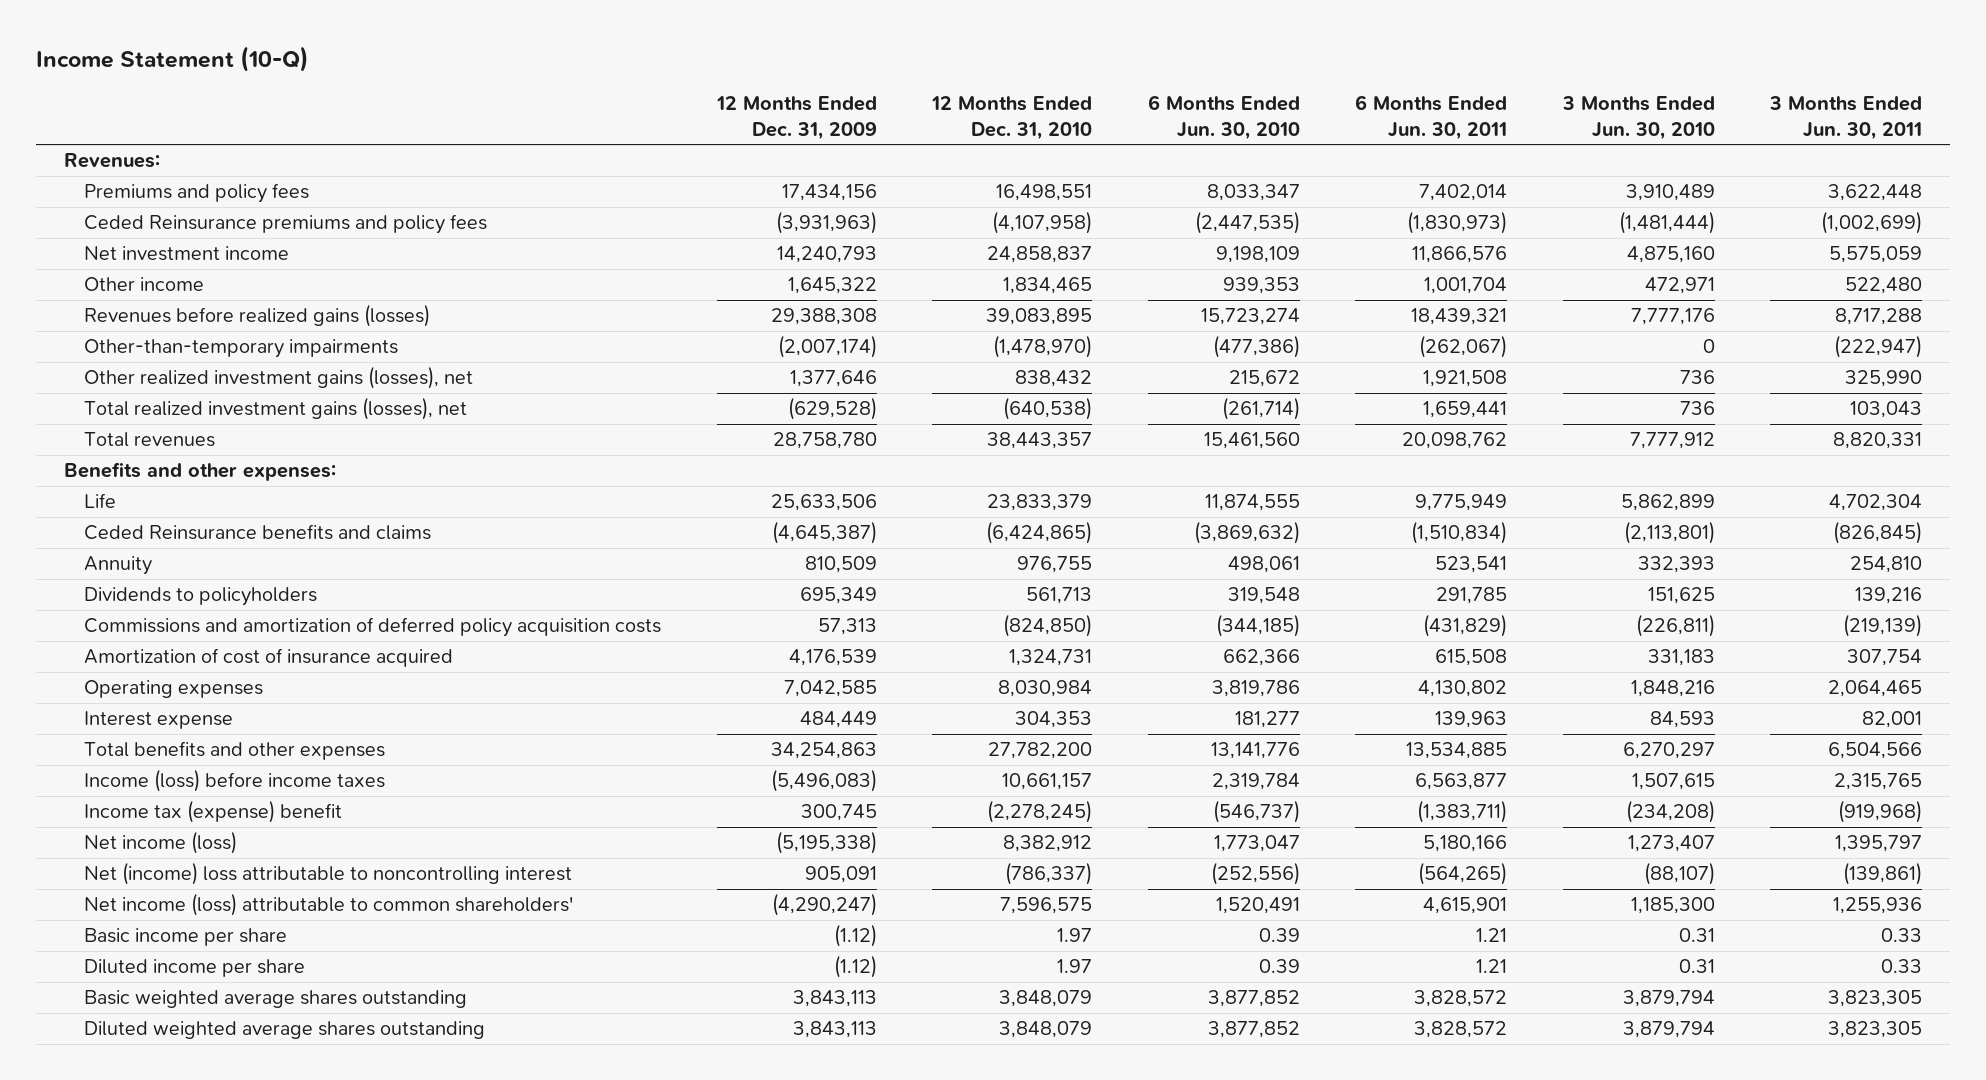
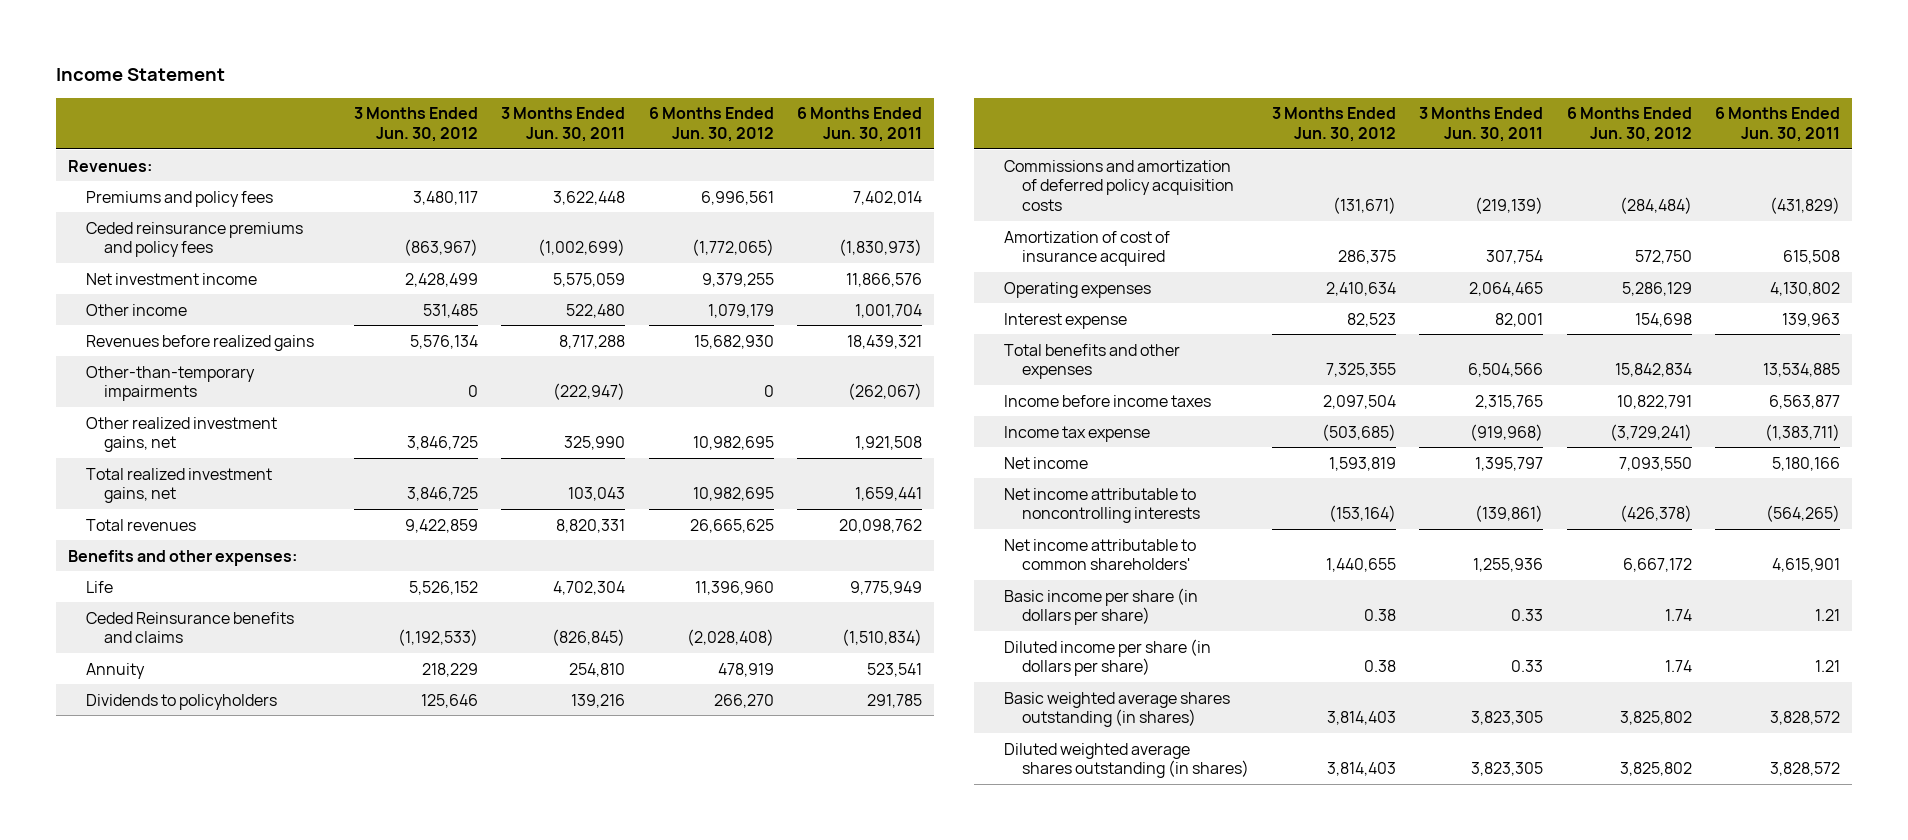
[35,46,309,73] Income Statement (10-Q) -> [56,68,226,82] Income Statement
[715,95,877,140] 12 Months Ended Dec. 31, 2009 -> none
[931,95,1093,140] 12 Months Ended Dec. 31, 2010 -> none
[1147,94,1300,140] 6 Months Ended Jun. 30, 2010 -> none
[1561,95,1715,140] 3 Months Ended Jun. 30, 2010 -> none
none -> [354,107,479,142] 3 Months Ended Jun. 30, 2012
none -> [648,107,774,142] 6 Months Ended Jun. 30, 2012
[84,214,488,235] Ceded Reinsurance premiums and policy fees -> [85,221,303,258] Ceded reinsurance premiums and policy fees
[84,304,431,328] Revenues before realized gains (losses) -> [85,334,314,351] Revenues before realized gains
[84,366,474,390] Other realized investment gains (losses), net -> [85,416,277,453] Other realized investment gains, net
[84,397,468,421] Total realized investment gains (losses), net -> [85,467,272,504] Total realized investment gains, net
[84,769,386,793] Income (loss) before income taxes -> [1003,394,1211,407] Income before income taxes
[84,800,343,824] Income tax (expense) benefit -> [1003,425,1150,442] Income tax expense
[84,831,238,855] Net income (loss) -> [1003,456,1088,469] Net income
[84,862,573,886] Net (income) loss attributable to noncontrolling interest -> [1003,487,1200,524] Net income attributable to noncontrolling interests
[84,893,574,917] Net income (loss) attributable to common shareholders' -> [1003,538,1196,571] Net income attributable to common shareholders'
[84,928,288,947] Basic income per share -> [1003,587,1198,626] Basic income per share (in dollars per share)
[84,959,306,978] Diluted income per share -> [1003,638,1211,677] Diluted income per share (in dollars per share)
[84,990,468,1009] Basic weighted average shares outstanding -> [1003,691,1230,728] Basic weighted average shares outstanding (in shares)
[84,1021,486,1040] Diluted weighted average shares outstanding -> [1003,742,1249,779] Diluted weighted average shares outstanding (in shares)

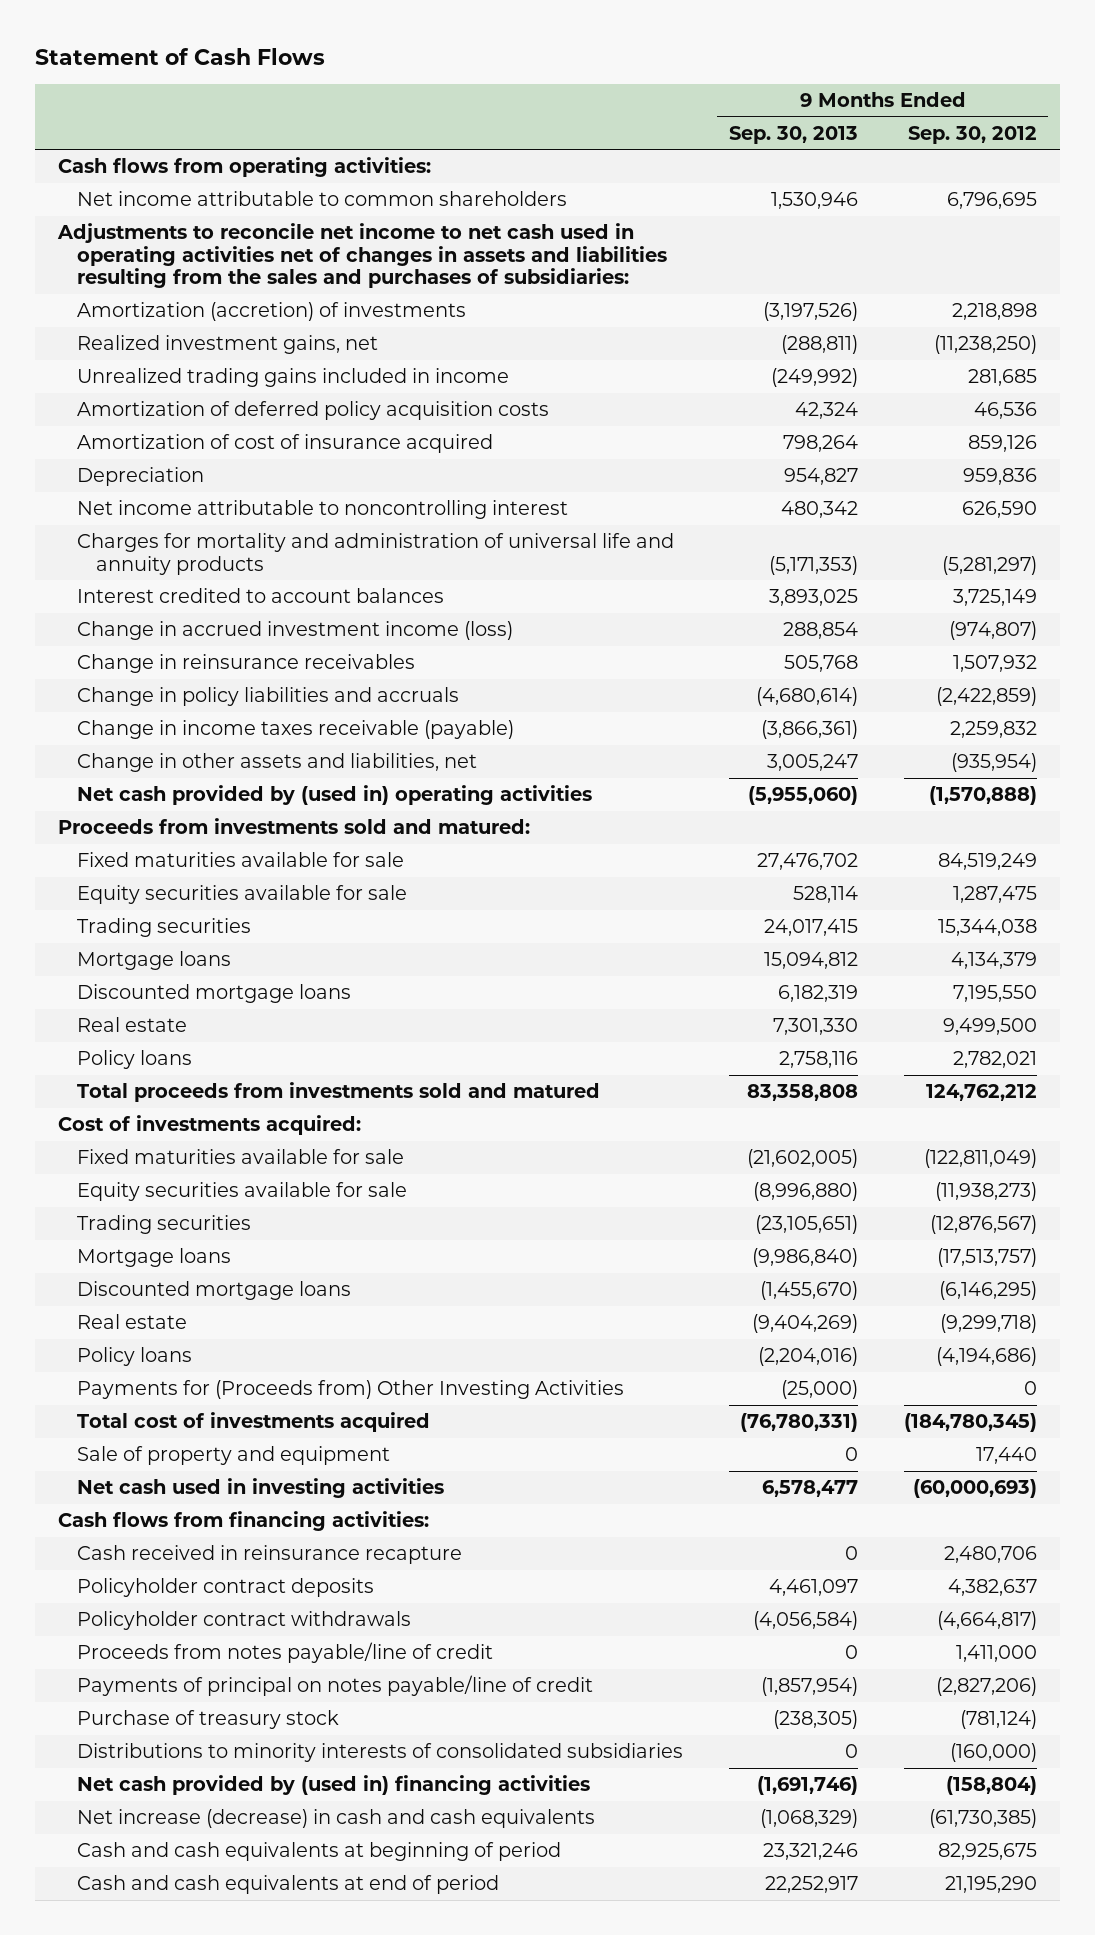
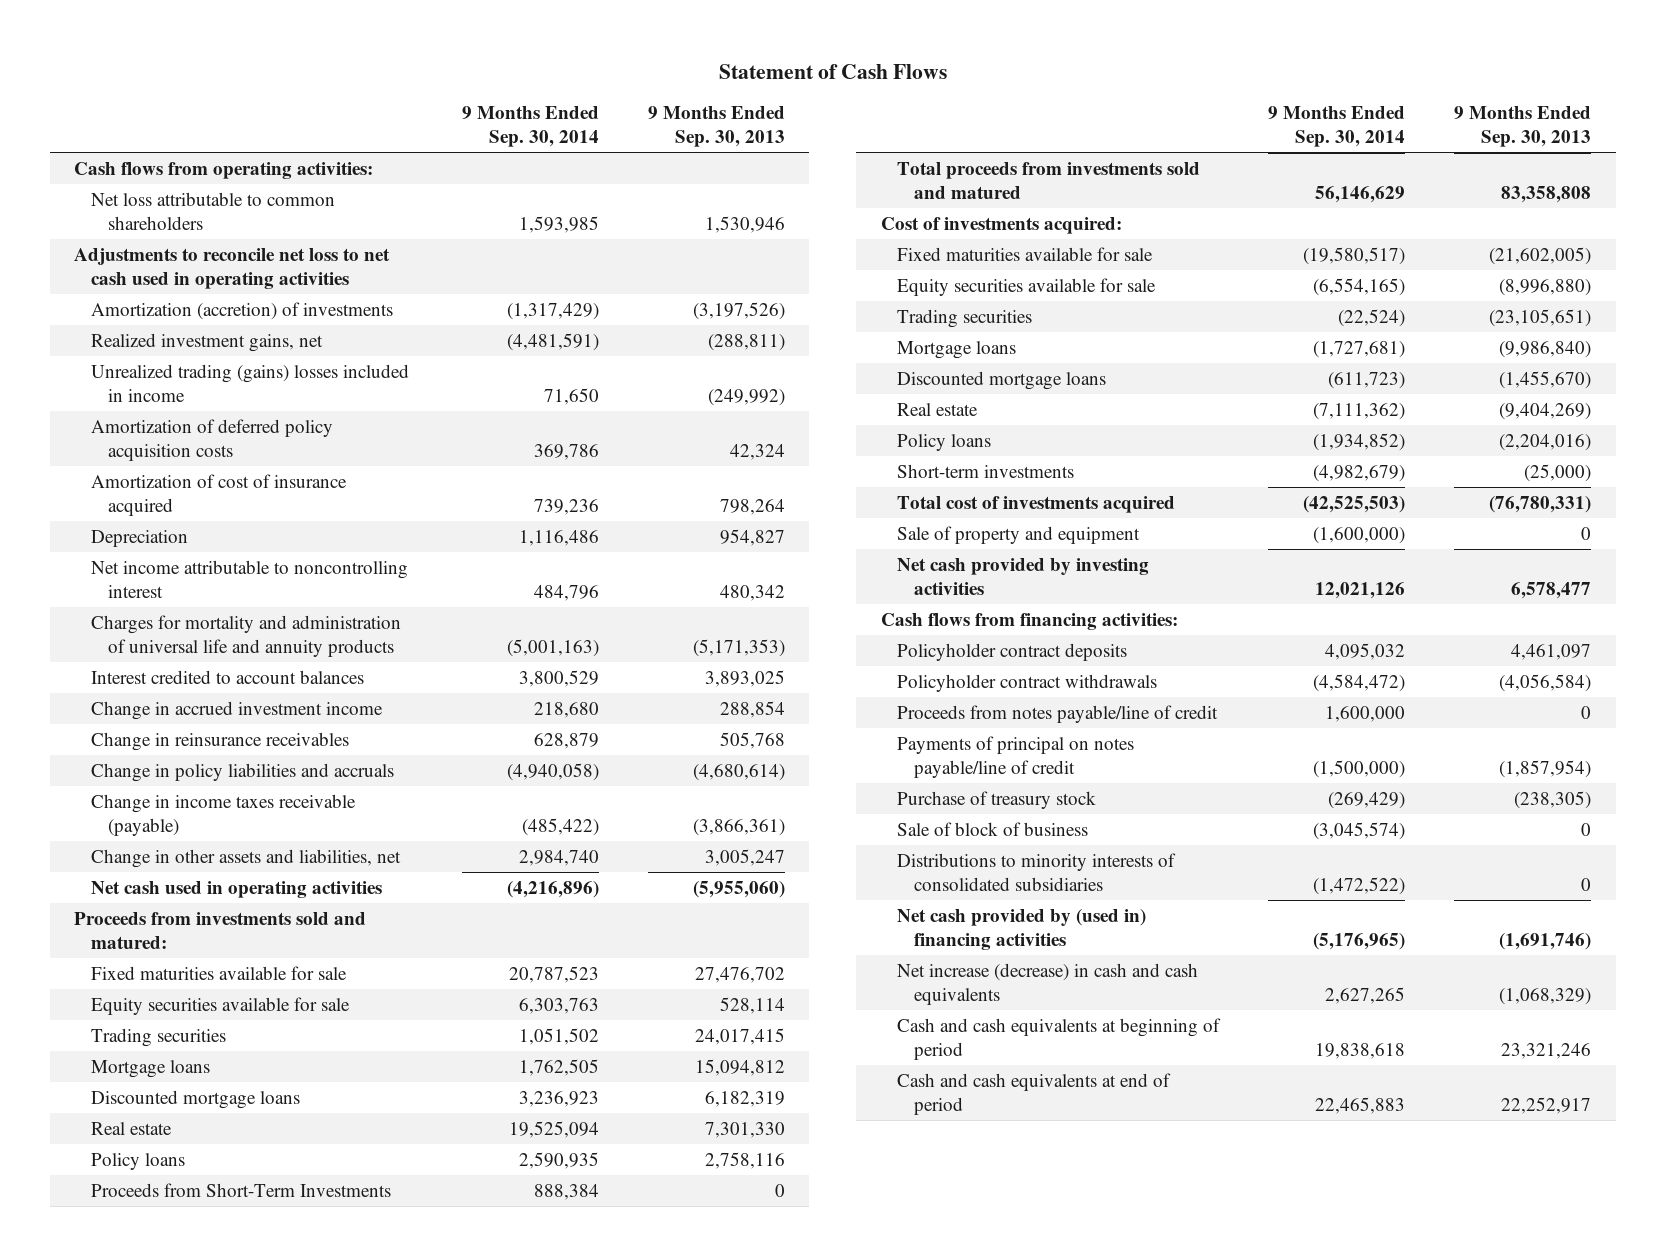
[907,125,1037,144] Sep. 30, 2012 -> none
none -> [461,106,599,148] 9 Months Ended Sep. 30, 2014
[76,191,567,207] Net income attributable to common shareholders -> [90,191,335,230] Net loss attributable to common shareholders
[56,223,667,289] Adjustments to reconcile net income to net cash used in operating activities net of changes in assets and liabilities resulting from the sales and purchases of subsidiaries: -> [74,247,391,289] Adjustments to reconcile net loss to net cash used in operating activities
[76,368,509,388] Unrealized trading gains included in income -> [90,363,409,402] Unrealized trading (gains) losses included in income
[76,621,513,641] Change in accrued investment income (loss) -> [90,700,383,720] Change in accrued investment income
[76,785,592,806] Net cash provided by (used in) operating activities -> [90,880,382,898] Net cash used in operating activities
none -> [90,1182,391,1197] Proceeds from Short-Term Investments
[76,1380,624,1400] Payments for (Proceeds from) Other Investing Activities -> [897,463,1075,478] Short-term investments
[76,1478,444,1499] Net cash used in investing activities -> [897,557,1150,595] Net cash provided by investing activities
[76,1545,462,1565] Cash received in reinsurance recapture -> none
none -> [897,821,1089,836] Sale of block of business

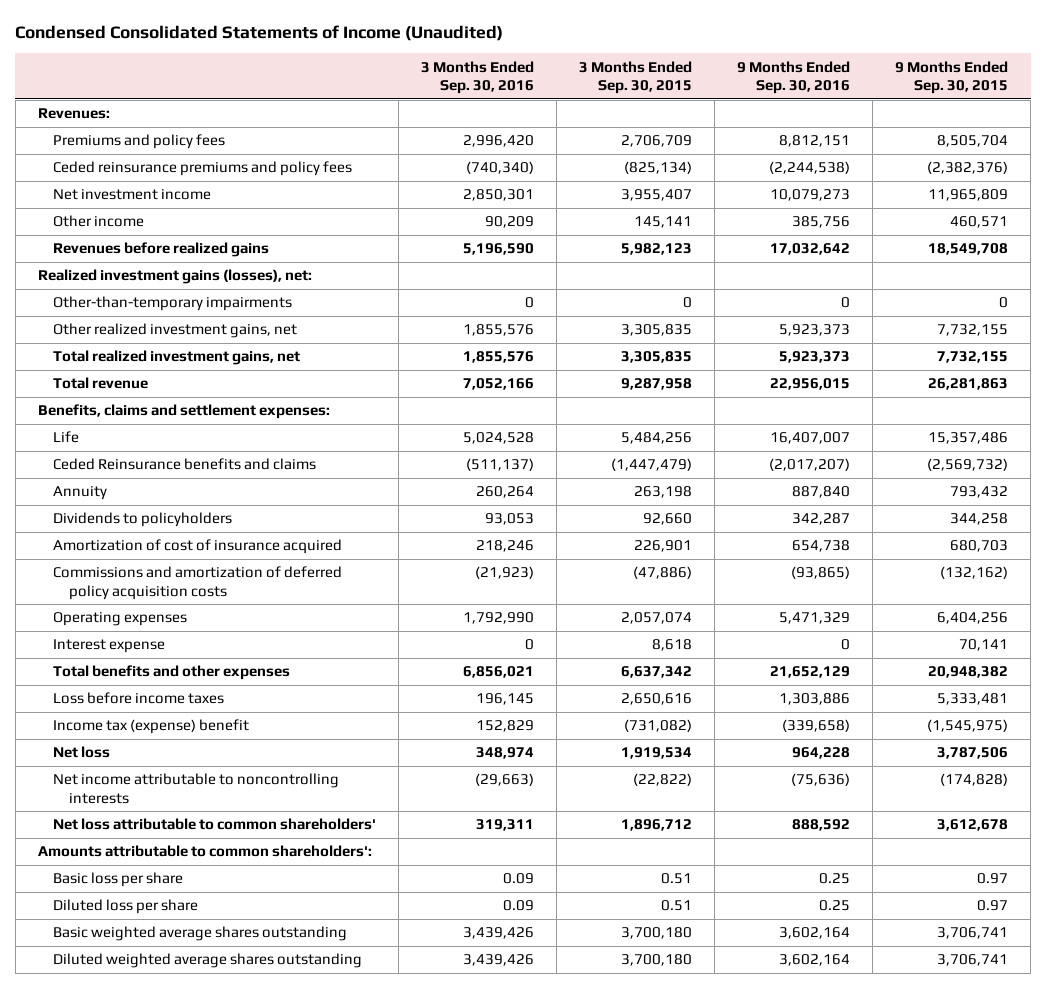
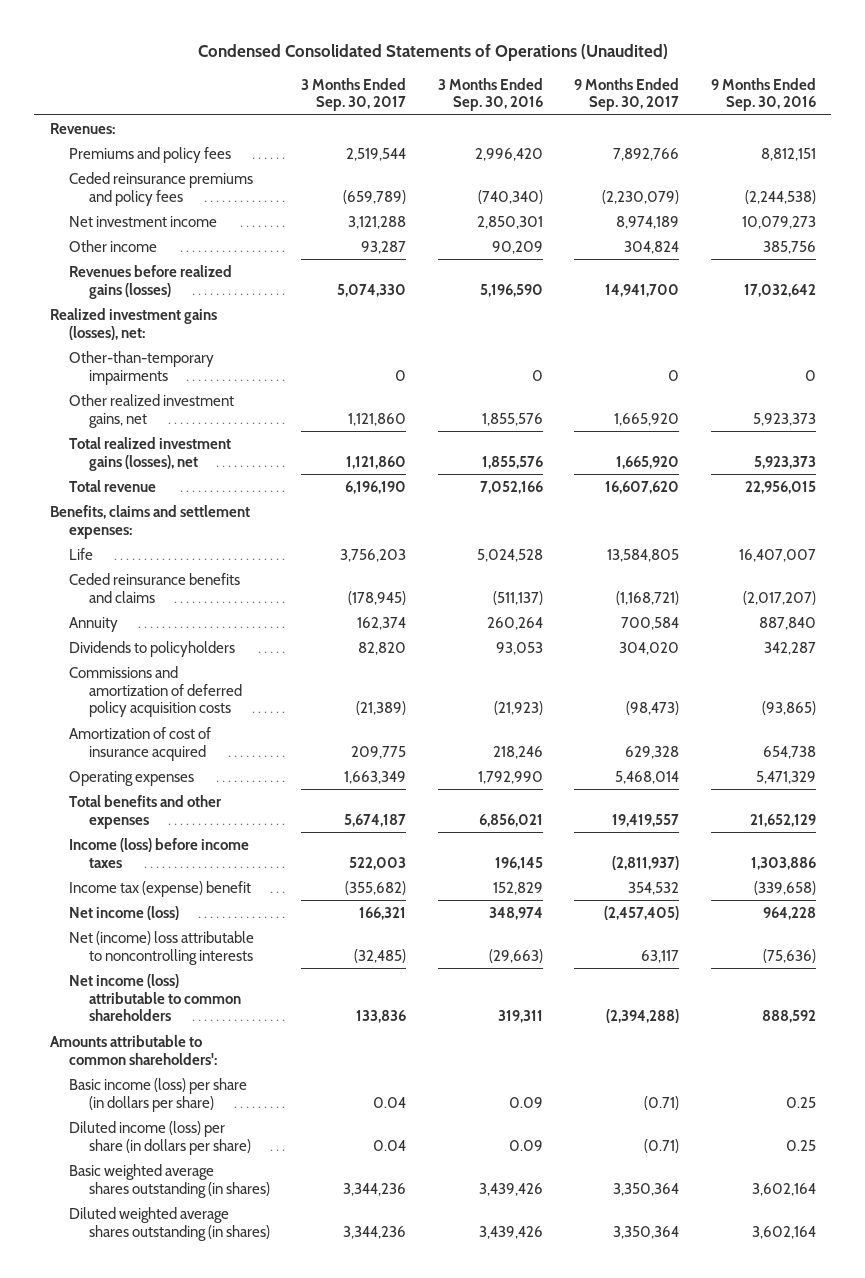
[15,25,504,42] Condensed Consolidated Statements of Income (Unaudited) -> [197,44,668,62] Condensed Consolidated Statements of Operations (Unaudited)
[579,60,693,95] 3 Months Ended Sep. 30, 2015 -> none
[895,60,1009,95] 9 Months Ended Sep. 30, 2015 -> none
none -> [301,77,407,112] 3 Months Ended Sep. 30, 2017
none -> [574,77,680,112] 9 Months Ended Sep. 30, 2017
[53,242,270,258] Revenues before realized gains -> [69,264,233,299] Revenues before realized gains (losses)
[53,350,301,366] Total realized investment gains, net -> [69,436,232,471] Total realized investment gains (losses), net
[53,458,317,471] Ceded Reinsurance benefits and claims -> [69,572,241,603] Ceded reinsurance benefits and claims
[53,539,343,555] Amortization of cost of insurance acquired -> [69,726,212,761] Amortization of cost of insurance acquired
[53,639,166,654] Interest expense -> none
[53,692,225,705] Loss before income taxes -> [69,837,250,868] Income (loss) before income taxes
[53,746,111,759] Net loss -> [69,905,180,920] Net income (loss)
[53,773,340,805] Net income attributable to noncontrolling interests -> [69,930,255,965] Net (income) loss attributable to noncontrolling interests
[53,818,377,831] Net loss attributable to common shareholders' -> [69,973,241,1022] Net income (loss) attributable to common shareholders
[53,872,184,888] Basic loss per share -> [69,1077,248,1112] Basic income (loss) per share (in dollars per share)
[53,899,199,915] Diluted loss per share -> [69,1120,251,1155] Diluted income (loss) per share (in dollars per share)
[53,926,348,942] Basic weighted average shares outstanding -> [69,1163,270,1198] Basic weighted average shares outstanding (in shares)
[53,953,363,969] Diluted weighted average shares outstanding -> [69,1206,270,1241] Diluted weighted average shares outstanding (in shares)

